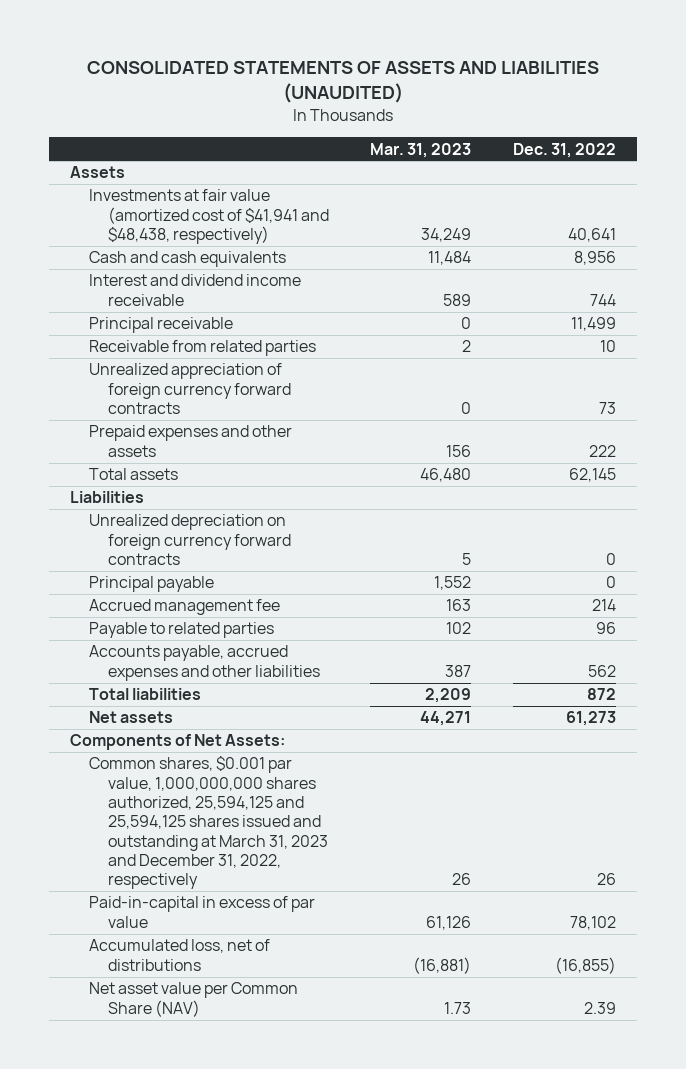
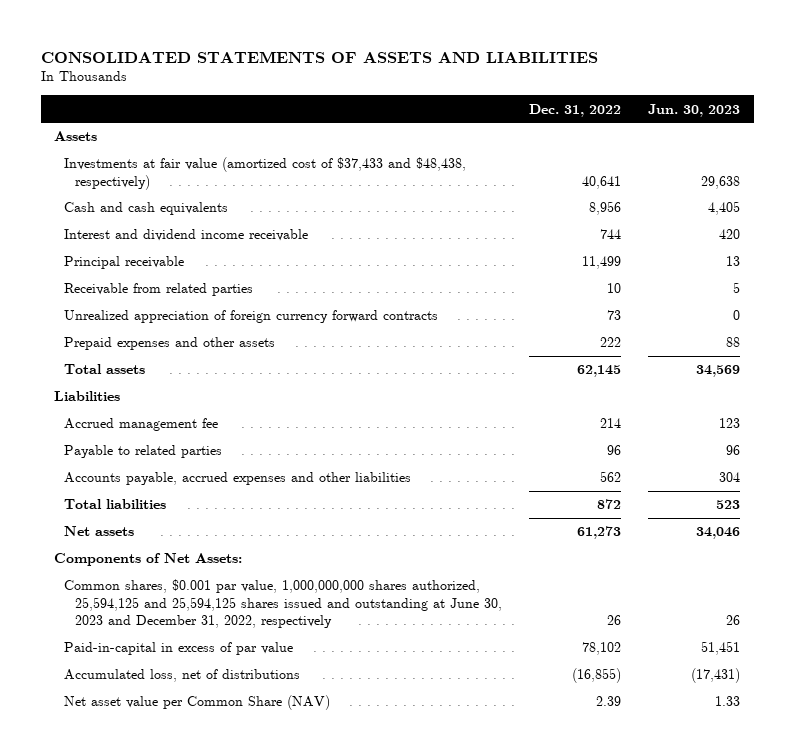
[86,61,599,104] CONSOLIDATED STATEMENTS OF ASSETS AND LIABILITIES (UNAUDITED) -> [40,50,598,63] CONSOLIDATED STATEMENTS OF ASSETS AND LIABILITIES
[370,142,472,158] Mar. 31, 2023 -> none
none -> [648,103,741,117] Jun. 30, 2023
[88,189,329,245] Investments at fair value (amortized cost of $41,941 and $48,438, respectively) -> [64,157,467,190] Investments at fair value (amortized cost of $37,433 and $48,438, respectively)
[88,514,291,566] Unrealized depreciation on foreign currency forward contracts -> none
[88,576,214,593] Principal payable -> none
[88,756,328,890] Common shares, $0.001 par value, 1,000,000,000 shares authorized, 25,594,125 and 25,594,125 shares issued and outstanding at March 31, 2023 and December 31, 2022, respectively -> [64,579,502,628] Common shares, $0.001 par value, 1,000,000,000 shares authorized, 25,594,125 and 25,594,125 shares issued and outstanding at June 30, 2023 and December 31, 2022, respectively

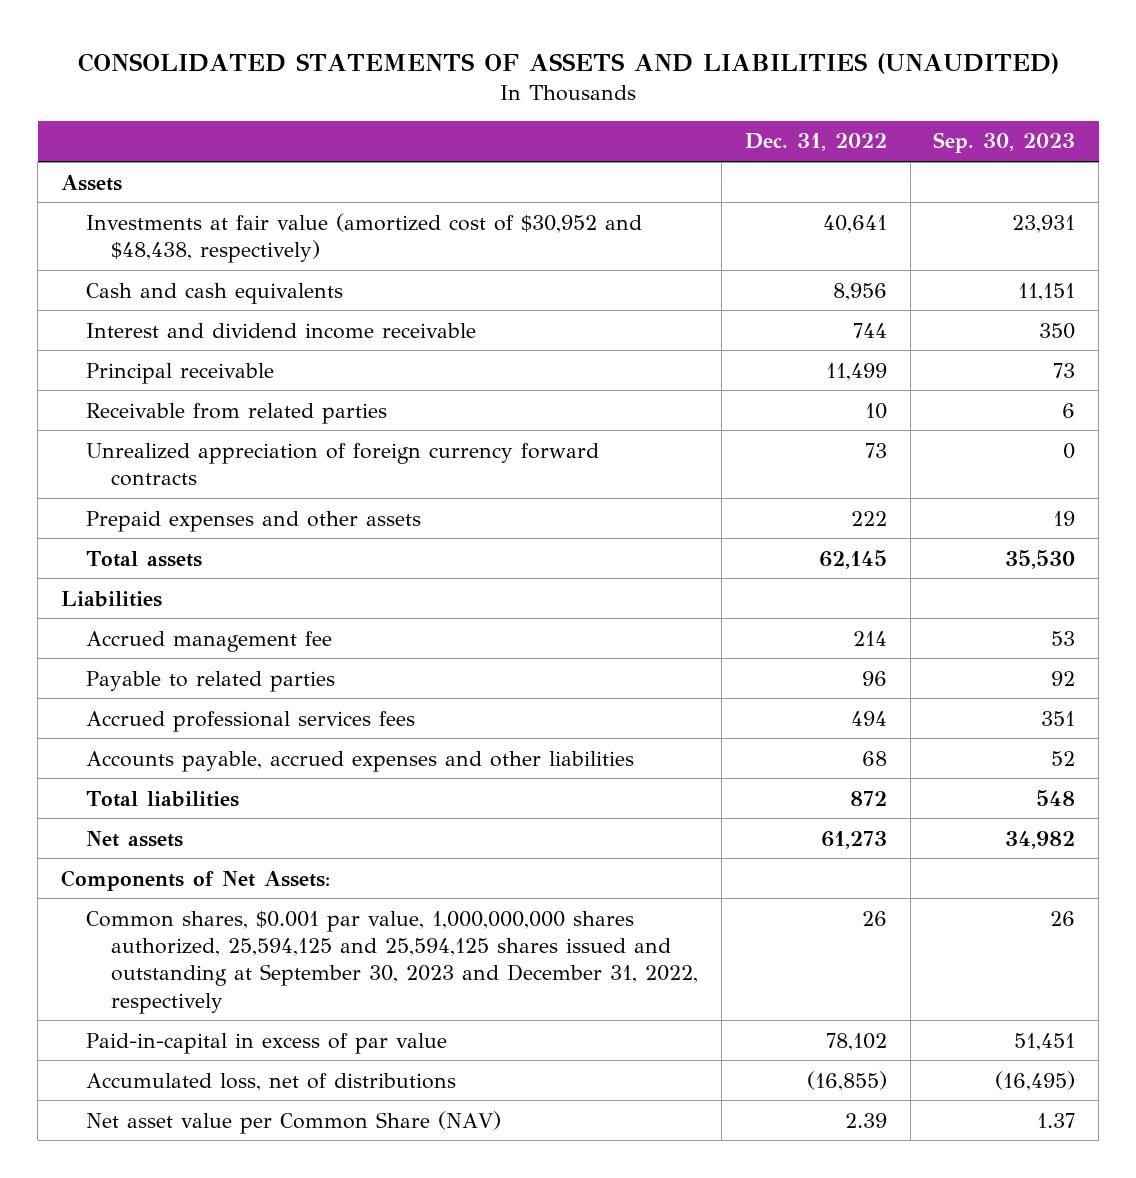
[40,50,598,63] CONSOLIDATED STATEMENTS OF ASSETS AND LIABILITIES -> [78,52,1060,74] CONSOLIDATED STATEMENTS OF ASSETS AND LIABILITIES (UNAUDITED)
[648,103,741,117] Jun. 30, 2023 -> none
none -> [933,132,1076,154] Sep. 30, 2023
[64,157,467,190] Investments at fair value (amortized cost of $37,433 and $48,438, respectively) -> [86,212,643,263] Investments at fair value (amortized cost of $30,952 and $48,438, respectively)
none -> [86,710,416,732] Accrued professional services fees
[599,471,621,483] 562 -> [861,750,887,766] 68
[64,579,502,628] Common shares, $0.001 par value, 1,000,000,000 shares authorized, 25,594,125 and 25,594,125 shares issued and outstanding at June 30, 2023 and December 31, 2022, respectively -> [86,910,699,1014] Common shares, $0.001 par value, 1,000,000,000 shares authorized, 25,594,125 and 25,594,125 shares issued and outstanding at September 30, 2023 and December 31, 2022, respectively

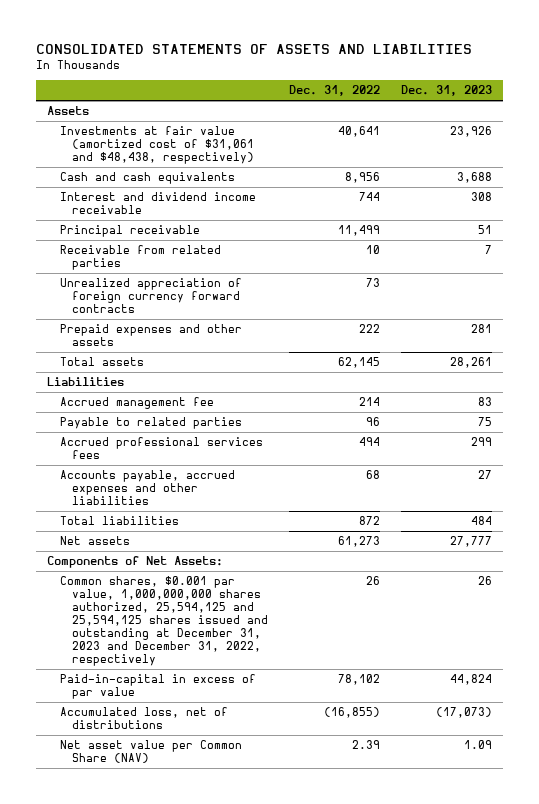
[78,52,1060,74] CONSOLIDATED STATEMENTS OF ASSETS AND LIABILITIES (UNAUDITED) -> [36,43,473,54] CONSOLIDATED STATEMENTS OF ASSETS AND LIABILITIES
[933,132,1076,154] Sep. 30, 2023 -> none
none -> [401,85,493,97] Dec. 31, 2023
[86,212,643,263] Investments at fair value (amortized cost of $30,952 and $48,438, respectively) -> [59,126,255,165] Investments at fair value (amortized cost of $31,061 and $48,438, respectively)
[86,910,699,1014] Common shares, $0.001 par value, 1,000,000,000 shares authorized, 25,594,125 and 25,594,125 shares issued and outstanding at September 30, 2023 and December 31, 2022, respectively -> [59,576,269,667] Common shares, $0.001 par value, 1,000,000,000 shares authorized, 25,594,125 and 25,594,125 shares issued and outstanding at December 31, 2023 and December 31, 2022, respectively

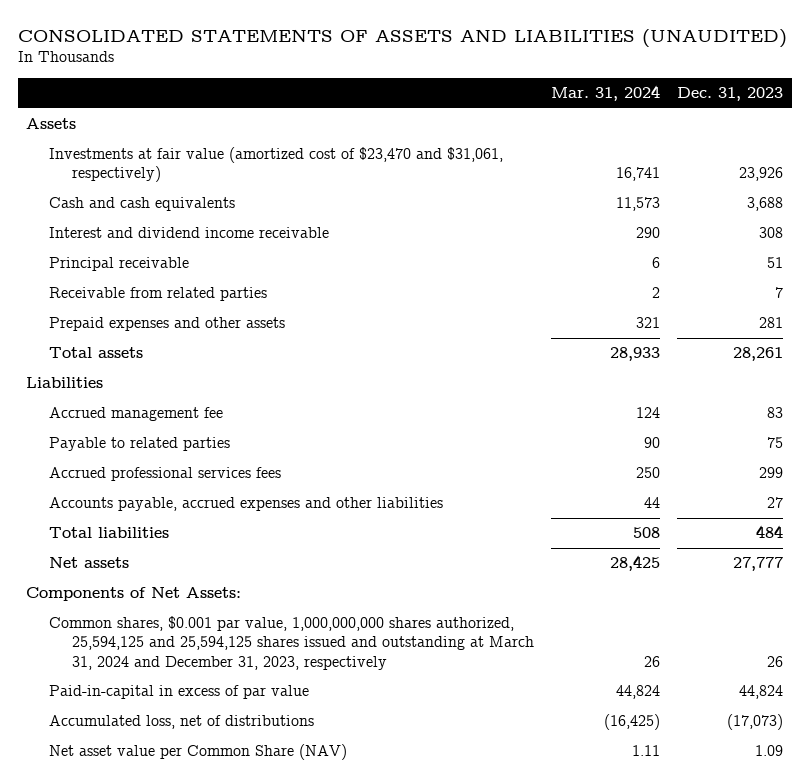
[36,43,473,54] CONSOLIDATED STATEMENTS OF ASSETS AND LIABILITIES -> [17,28,787,48] CONSOLIDATED STATEMENTS OF ASSETS AND LIABILITIES (UNAUDITED)
[289,85,381,97] Dec. 31, 2022 -> none
none -> [551,84,661,101] Mar. 31, 2024
[59,126,255,165] Investments at fair value (amortized cost of $31,061 and $48,438, respectively) -> [49,147,504,183] Investments at fair value (amortized cost of $23,470 and $31,061, respectively)
[59,278,242,314] Unrealized appreciation of foreign currency forward contracts -> none
[59,576,269,667] Common shares, $0.001 par value, 1,000,000,000 shares authorized, 25,594,125 and 25,594,125 shares issued and outstanding at December 31, 2023 and December 31, 2022, respectively -> [49,616,535,670] Common shares, $0.001 par value, 1,000,000,000 shares authorized, 25,594,125 and 25,594,125 shares issued and outstanding at March 31, 2024 and December 31, 2023, respectively

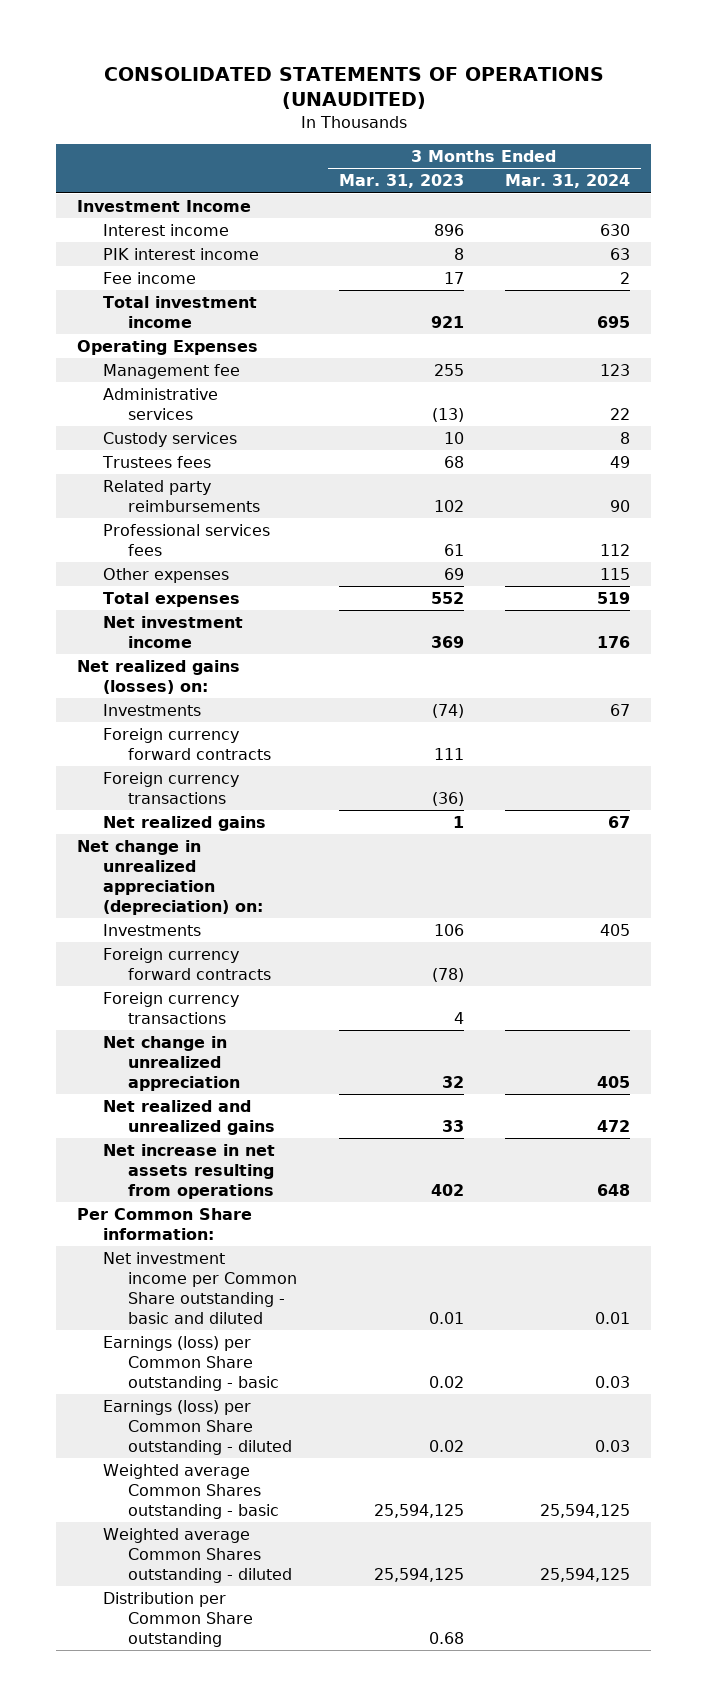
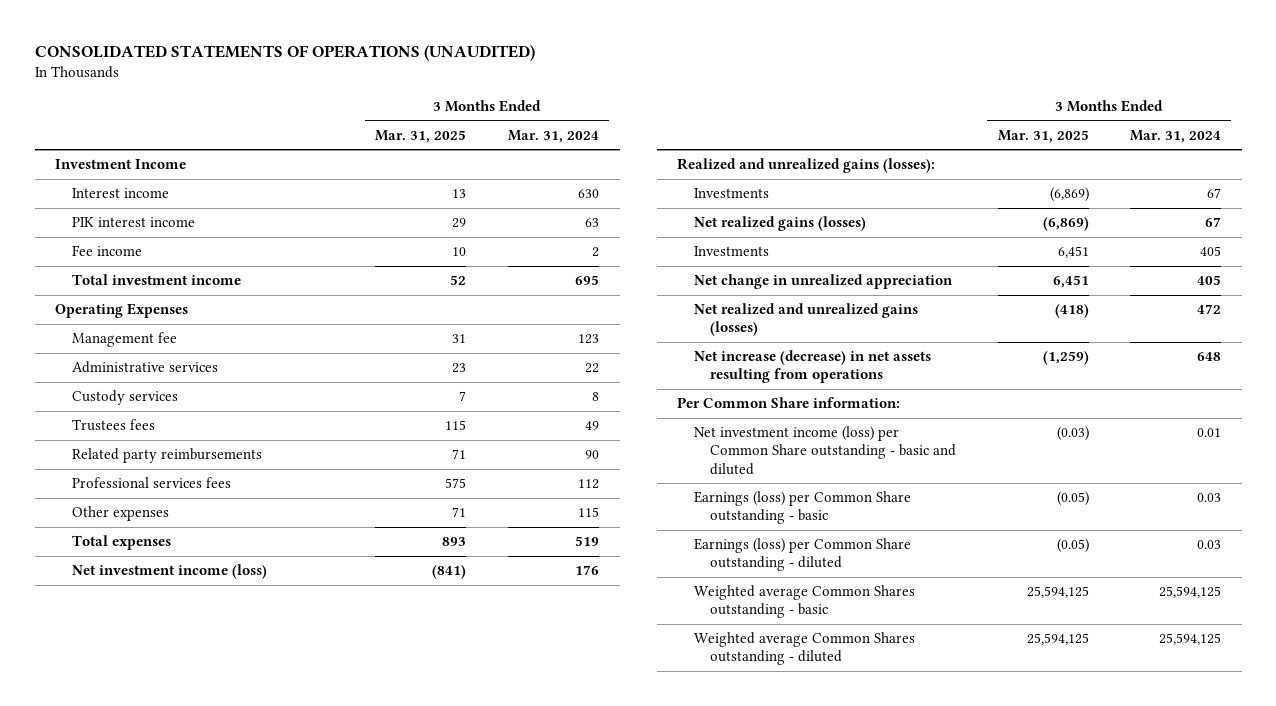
[338,174,464,189] Mar. 31, 2023 -> none
none -> [375,129,467,143] Mar. 31, 2025
[76,660,240,695] Net realized gains (losses) on: -> none
[102,616,243,649] Net investment income -> [71,564,267,580] Net investment income (loss)
none -> [677,158,936,174] Realized and unrealized gains (losses):
[102,728,272,761] Foreign currency forward contracts -> none
[102,772,239,805] Foreign currency transactions -> none
[76,840,263,916] Net change in unrealized appreciation (depreciation) on: -> none
[102,816,266,832] Net realized gains -> [693,216,866,232] Net realized gains (losses)
[102,948,272,981] Foreign currency forward contracts -> none
[102,992,239,1025] Foreign currency transactions -> none
[102,1100,276,1136] Net realized and unrealized gains -> [693,303,918,337] Net realized and unrealized gains (losses)
[102,1144,275,1200] Net increase in net assets resulting from operations -> [693,350,931,384] Net increase (decrease) in net assets resulting from operations
[102,1252,298,1325] Net investment income per Common Share outstanding - basic and diluted -> [693,426,956,475] Net investment income (loss) per Common Share outstanding - basic and diluted
[102,1592,254,1648] Distribution per Common Share outstanding -> none

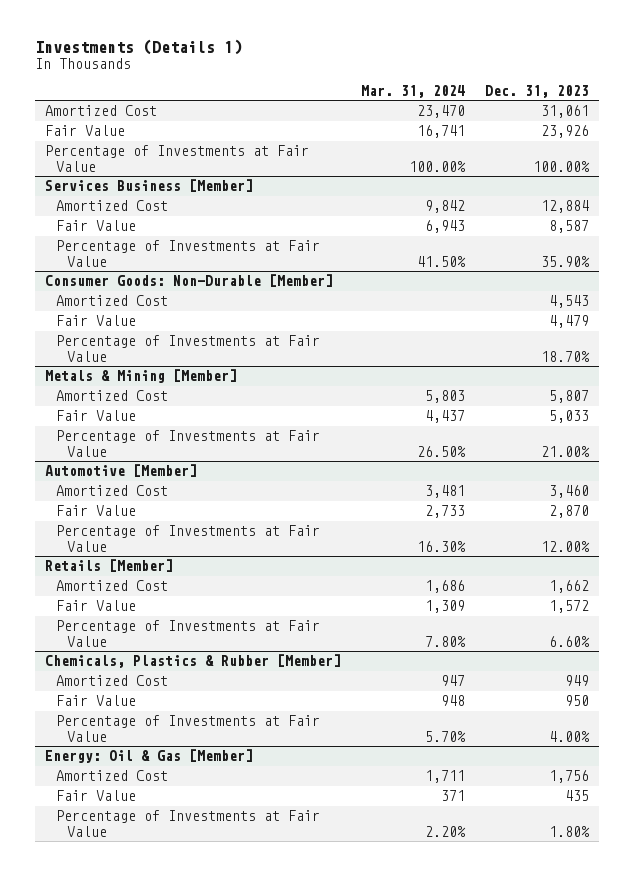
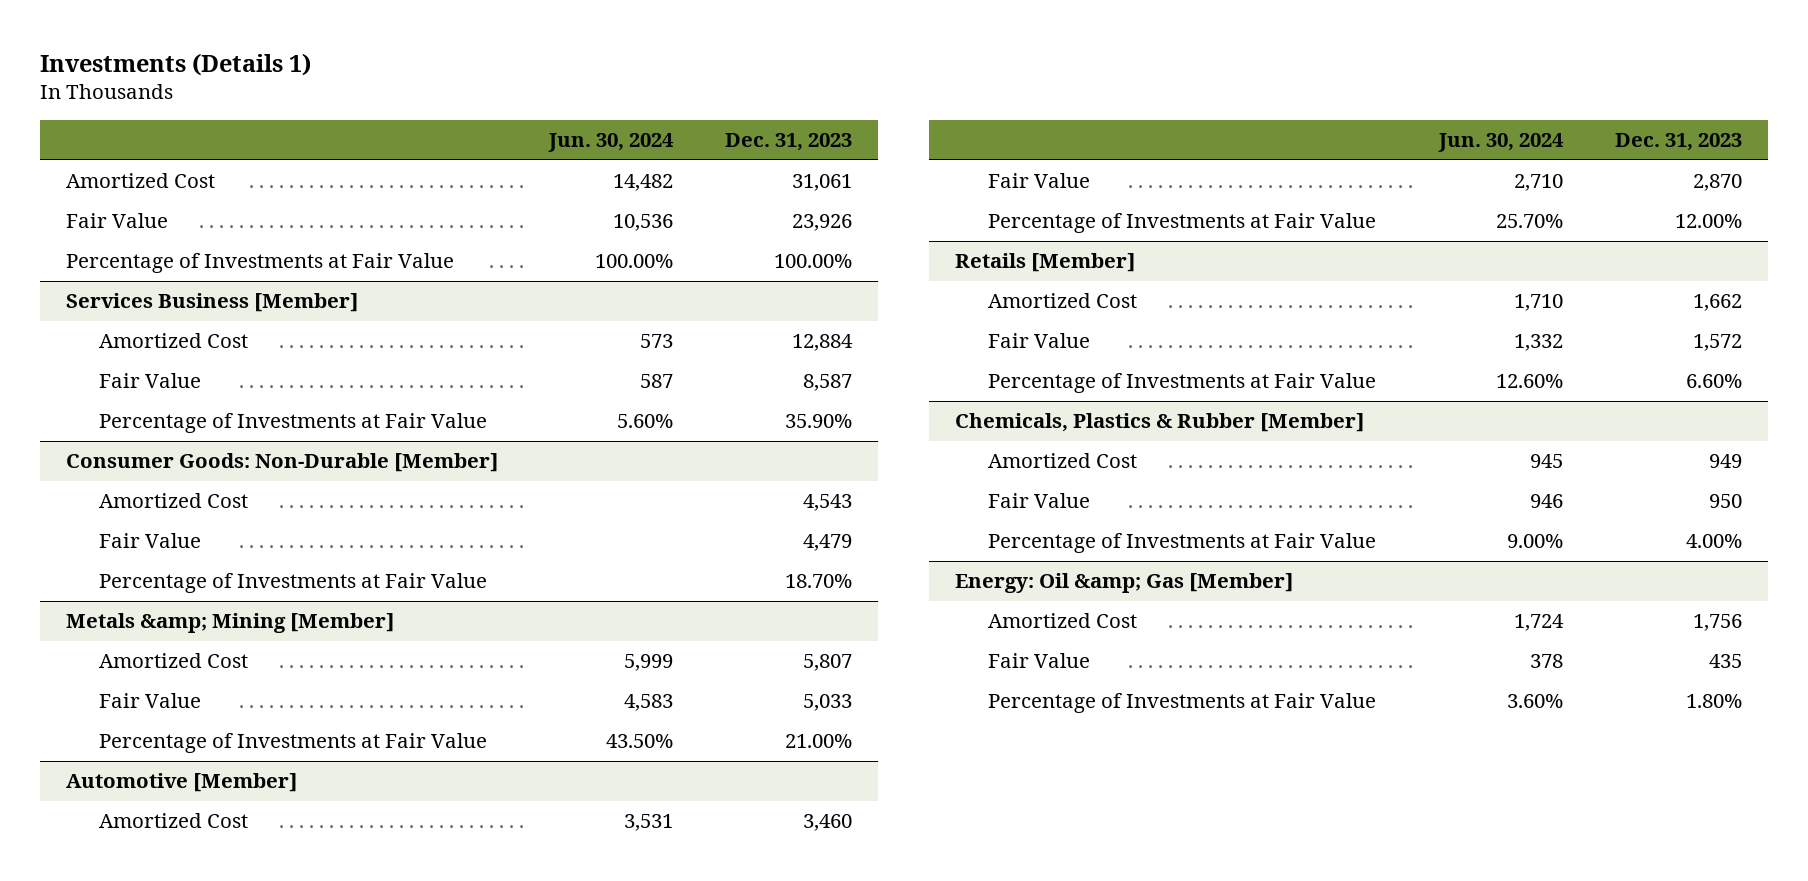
[360,84,465,98] Mar. 31, 2024 -> none
none -> [548,133,675,153] Jun. 30, 2024
[44,369,237,384] Metals & Mining [Member] -> [65,613,394,634] Metals &amp; Mining [Member]
[44,749,253,764] Energy: Oil & Gas [Member] -> [955,573,1294,594] Energy: Oil &amp; Gas [Member]

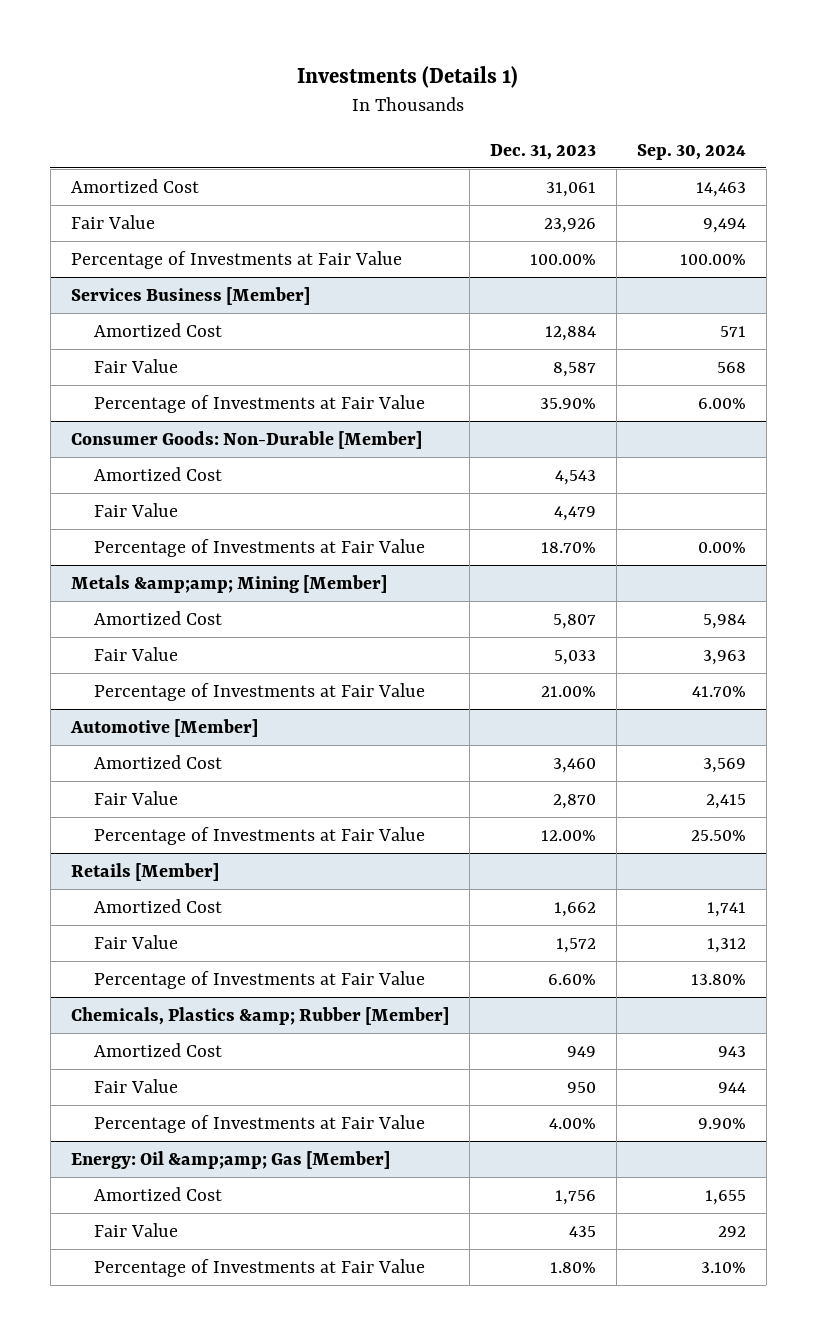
[548,133,675,153] Jun. 30, 2024 -> none
none -> [636,143,746,160] Sep. 30, 2024
[65,613,394,634] Metals &amp; Mining [Member] -> [70,574,387,593] Metals &amp;amp; Mining [Member]
[955,413,1365,433] Chemicals, Plastics & Rubber [Member] -> [70,1006,449,1025] Chemicals, Plastics &amp; Rubber [Member]
[955,573,1294,594] Energy: Oil &amp; Gas [Member] -> [70,1150,390,1169] Energy: Oil &amp;amp; Gas [Member]

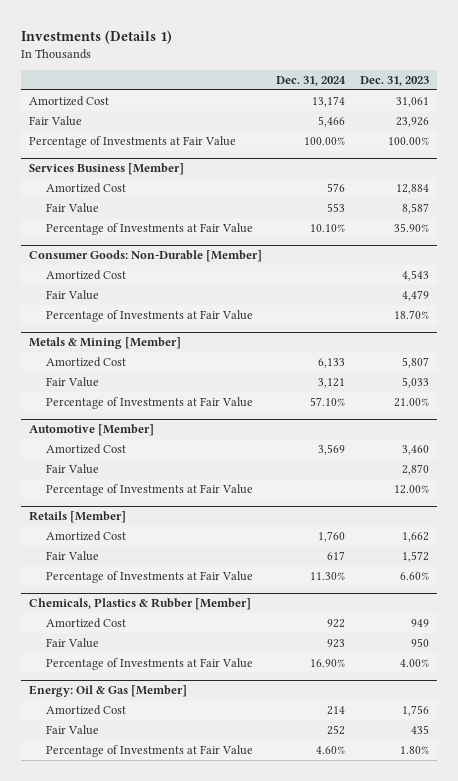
[636,143,746,160] Sep. 30, 2024 -> none
none -> [276,75,347,86] Dec. 31, 2024
[70,574,387,593] Metals &amp;amp; Mining [Member] -> [28,337,181,350] Metals & Mining [Member]
[70,1006,449,1025] Chemicals, Plastics &amp; Rubber [Member] -> [28,598,251,611] Chemicals, Plastics & Rubber [Member]
[70,1150,390,1169] Energy: Oil &amp;amp; Gas [Member] -> [28,685,187,698] Energy: Oil & Gas [Member]

